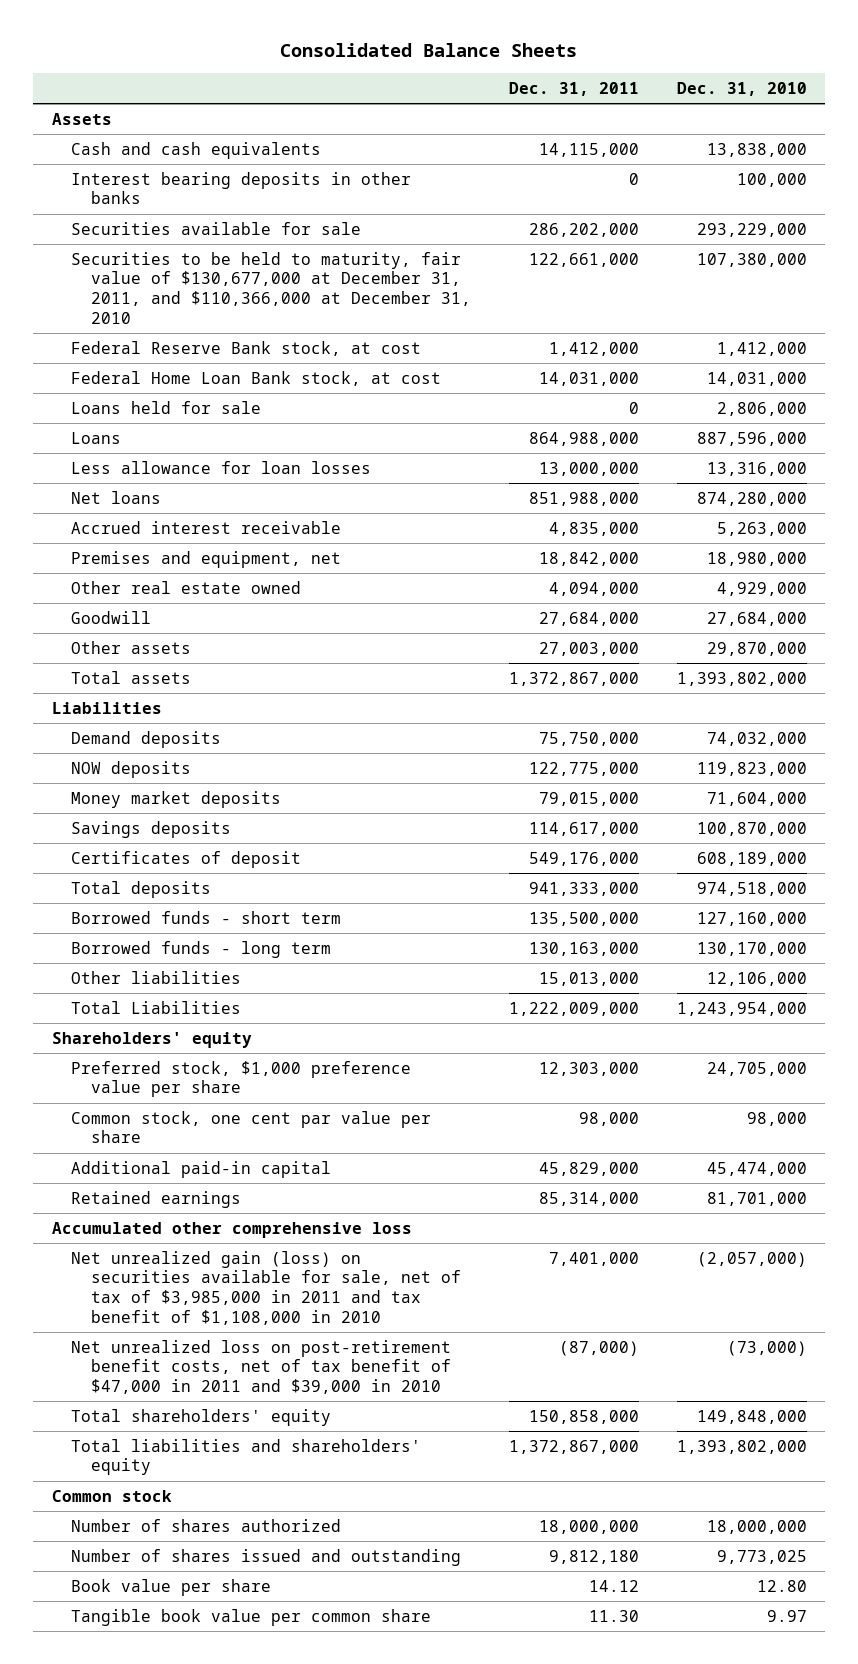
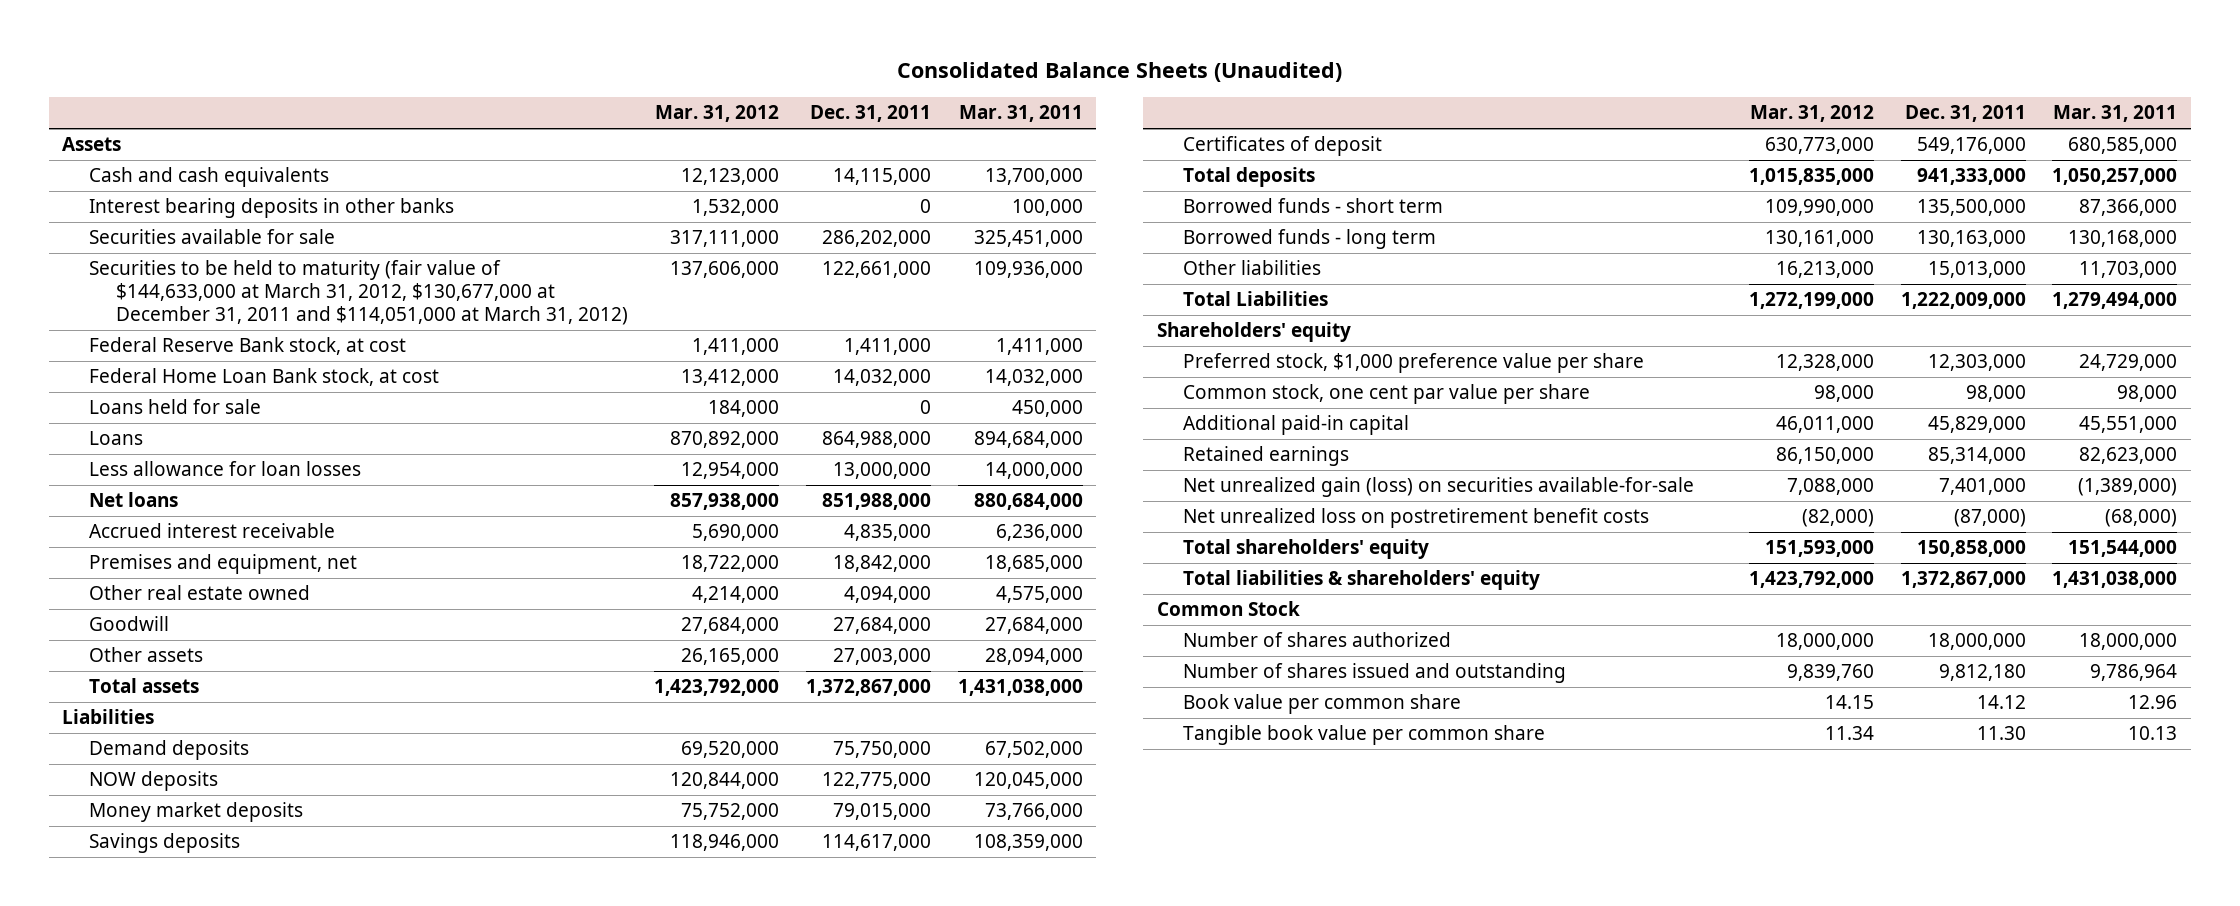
[280,43,578,58] Consolidated Balance Sheets -> [896,62,1342,83] Consolidated Balance Sheets (Unaudited)
[676,82,807,97] Dec. 31, 2010 -> none
none -> [655,105,780,123] Mar. 31, 2012
none -> [958,105,1083,123] Mar. 31, 2011
[71,251,471,325] Securities to be held to maturity, fair value of $130,677,000 at December 31, 2011, and $110,366,000 at December 31, 2010 -> [88,260,628,326] Securities to be held to maturity (fair value of $144,633,000 at March 31, 2012, $130,677,000 at December 31, 2011 and $114,051,000 at March 31, 2012)
[548,341,639,356] 1,412,000 -> [844,338,932,356] 1,411,000
[538,371,639,386] 14,031,000 -> [833,369,932,387] 14,032,000
[51,1221,412,1238] Accumulated other comprehensive loss -> none
[71,1250,461,1326] Net unrealized gain (loss) on securities available for sale, net of tax of $3,985,000 in 2011 and tax benefit of $1,108,000 in 2010 -> [1183,477,1695,498] Net unrealized gain (loss) on securities available-for-sale
[71,1339,452,1395] Net unrealized loss on post-retirement benefit costs, net of tax benefit of $47,000 in 2011 and $39,000 in 2010 -> [1183,508,1650,529] Net unrealized loss on postretirement benefit costs
[71,1438,422,1476] Total liabilities and shareholders' equity -> [1183,570,1541,591] Total liabilities & shareholders' equity
[51,1489,172,1502] Common stock -> [1156,601,1300,617] Common Stock
[71,1578,272,1596] Book value per share -> [1183,694,1462,715] Book value per common share

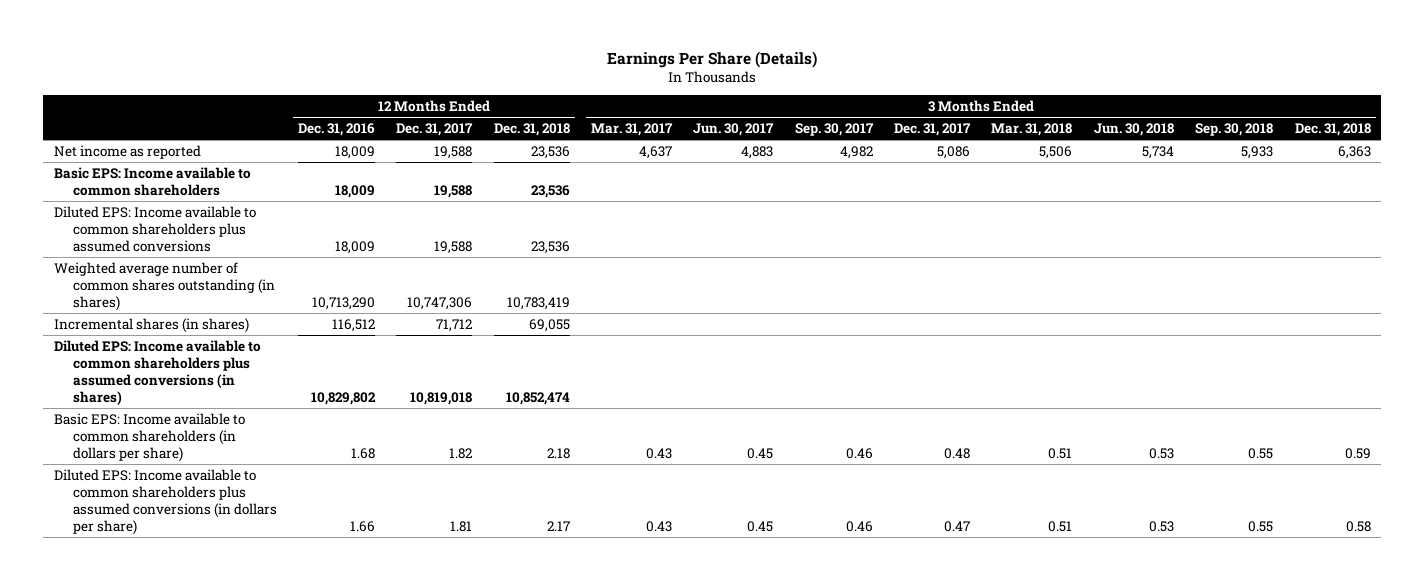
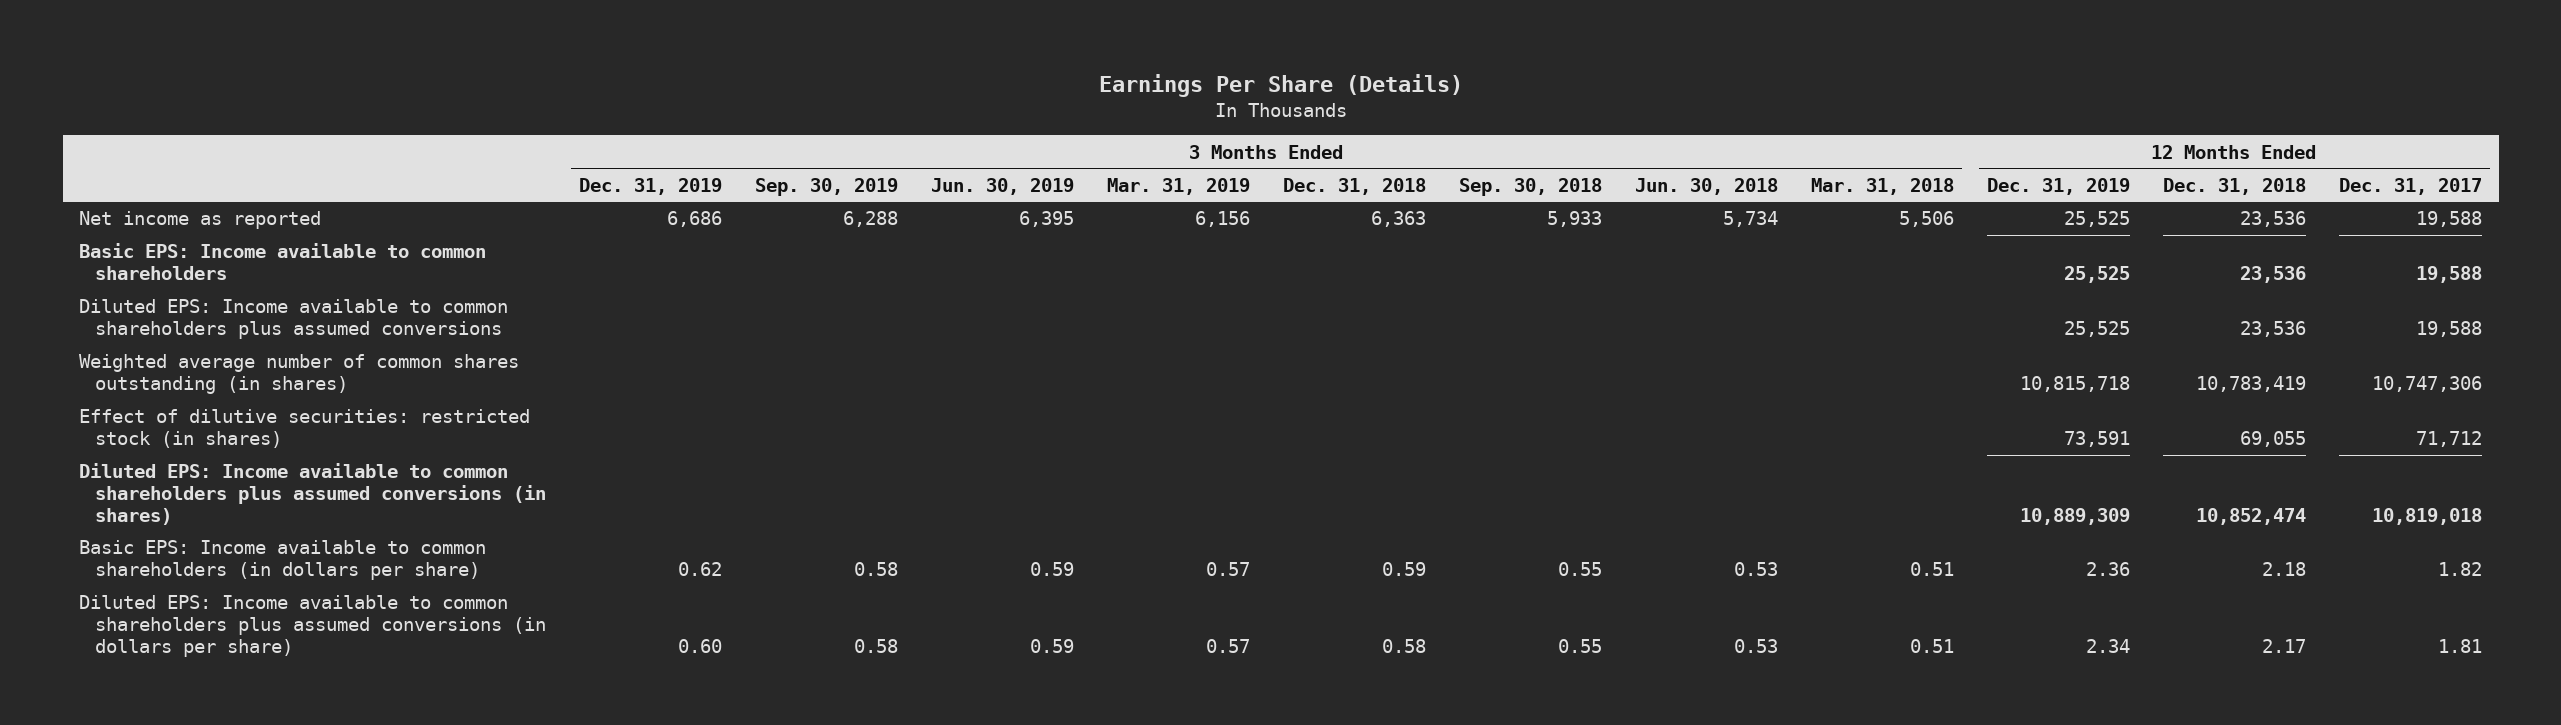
[297,123,375,137] Dec. 31, 2016 -> none
[590,123,673,137] Mar. 31, 2017 -> none
[693,123,775,137] Jun. 30, 2017 -> none
[794,123,874,137] Sep. 30, 2017 -> none
[894,123,972,137] Dec. 31, 2017 -> none
none -> [578,177,722,195] Dec. 31, 2019
none -> [754,177,898,196] Sep. 30, 2019
none -> [930,177,1074,195] Jun. 30, 2019
none -> [1106,177,1250,195] Mar. 31, 2019
none -> [1986,177,2130,195] Dec. 31, 2019
[53,317,249,333] Incremental shares (in shares) -> [79,409,531,448] Effect of dilutive securities: restricted stock (in shares)

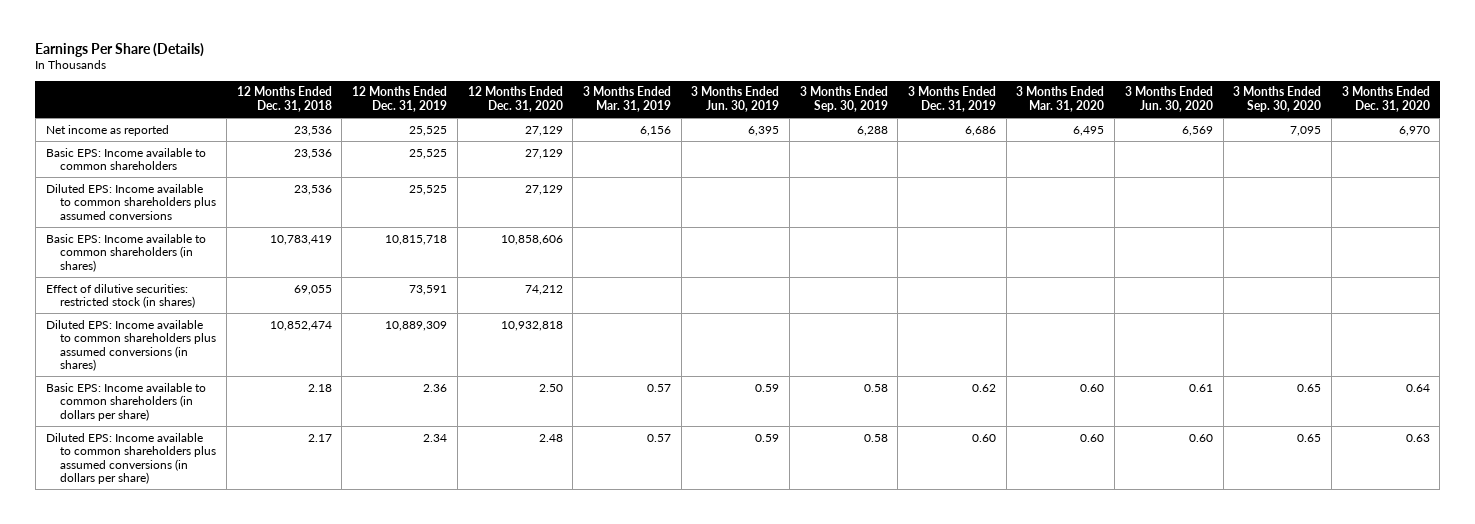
[1282,177,1426,195] Dec. 31, 2018 -> none
[1458,177,1602,196] Sep. 30, 2018 -> none
[1634,177,1778,195] Jun. 30, 2018 -> none
[1810,177,1954,195] Mar. 31, 2018 -> none
[2338,177,2482,195] Dec. 31, 2017 -> none
none -> [467,86,563,113] 12 Months Ended Dec. 31, 2020
none -> [1016,86,1105,113] 3 Months Ended Mar. 31, 2020
none -> [1124,86,1213,113] 3 Months Ended Jun. 30, 2020
none -> [1233,86,1322,113] 3 Months Ended Sep. 30, 2020
none -> [1341,86,1430,113] 3 Months Ended Dec. 31, 2020
[79,354,520,394] Weighted average number of common shares outstanding (in shares) -> [45,233,206,272] Basic EPS: Income available to common shareholders (in shares)

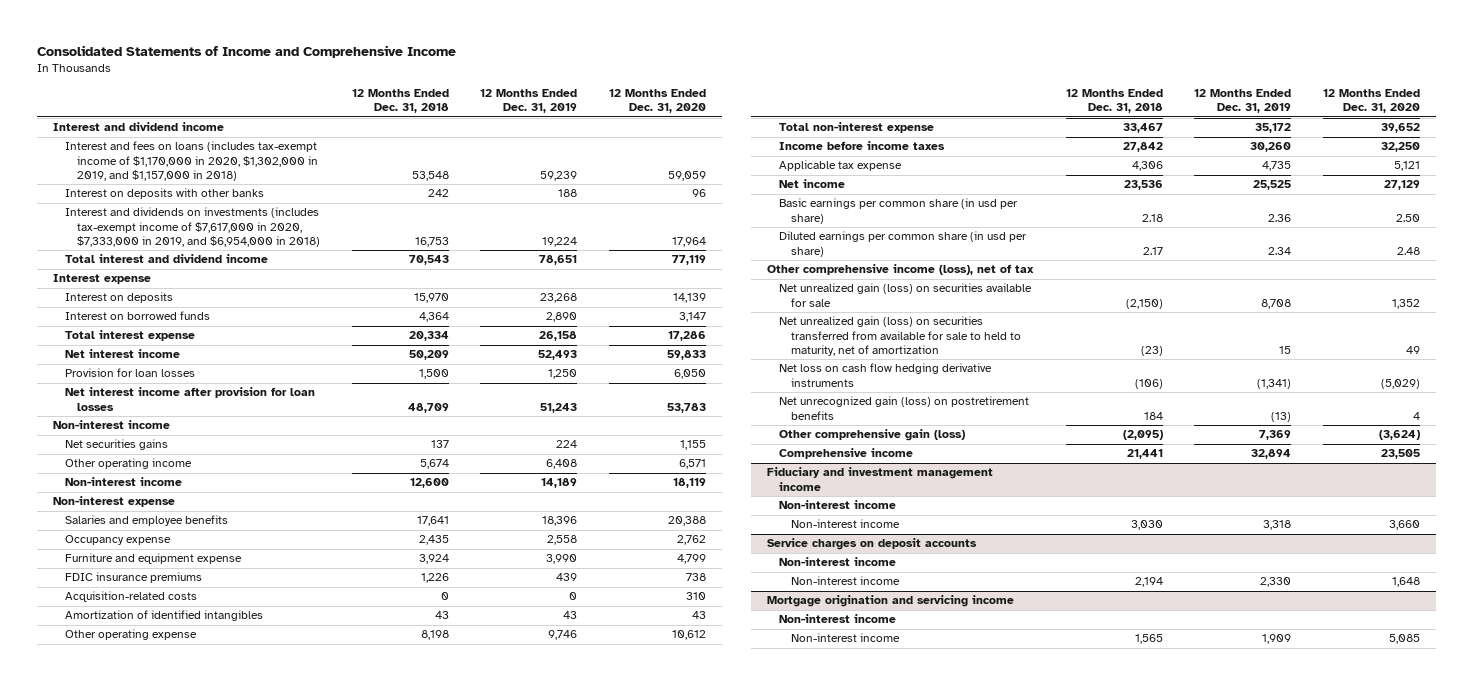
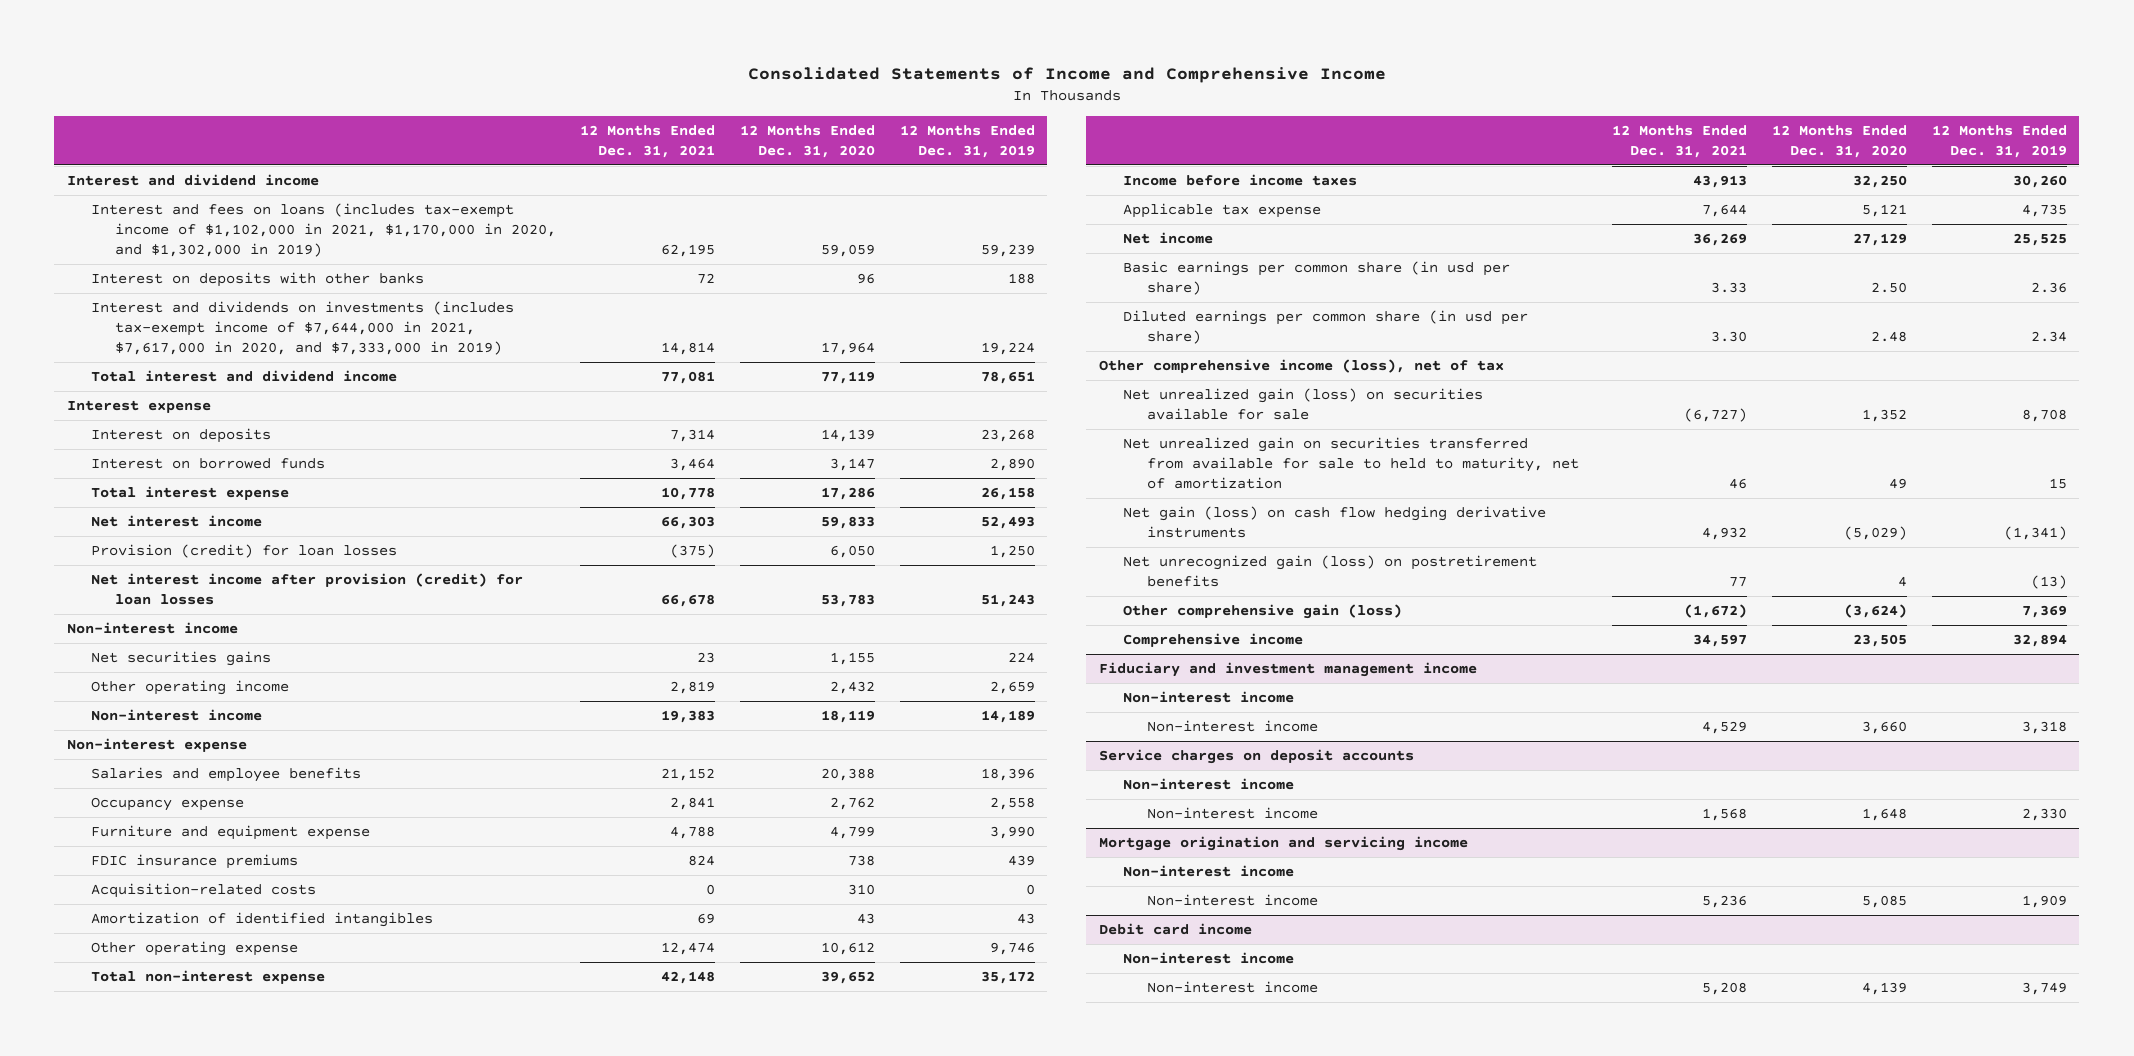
[351,88,449,114] 12 Months Ended Dec. 31, 2018 -> none
none -> [580,124,716,158] 12 Months Ended Dec. 31, 2021
[64,141,318,182] Interest and fees on loans (includes tax-exempt income of $1,170,000 in 2020, $1,302,000 in 2019, and $1,157,000 in 2018) -> [90,203,556,257] Interest and fees on loans (includes tax-exempt income of $1,102,000 in 2021, $1,170,000 in 2020, and $1,302,000 in 2019)
[64,207,320,248] Interest and dividends on investments (includes tax-exempt income of $7,617,000 in 2020, $7,333,000 in 2019, and $6,954,000 in 2018) -> [90,301,514,355] Interest and dividends on investments (includes tax-exempt income of $7,644,000 in 2021, $7,617,000 in 2020, and $7,333,000 in 2019)
[64,368,195,378] Provision for loan losses -> [90,544,397,559] Provision (credit) for loan losses
[64,387,315,411] Net interest income after provision for loan losses -> [90,573,523,605] Net interest income after provision (credit) for loan losses
[546,459,578,470] 6,408 -> [989,681,1035,695] 2,659
[678,459,706,470] 6,571 -> [830,681,876,695] 2,432
[779,316,1021,357] Net unrealized gain (loss) on securities transferred from available for sale to held to maturity, net of amortization -> [1122,437,1579,489] Net unrealized gain on securities transferred from available for sale to held to maturity, net of amortization
[779,363,993,387] Net loss on cash flow hedging derivative instruments -> [1122,506,1546,538] Net gain (loss) on cash flow hedging derivative instruments
none -> [1098,923,1252,936] Debit card income
none -> [1122,952,1294,965] Non-interest income
none -> [1146,981,1318,994] Non-interest income

